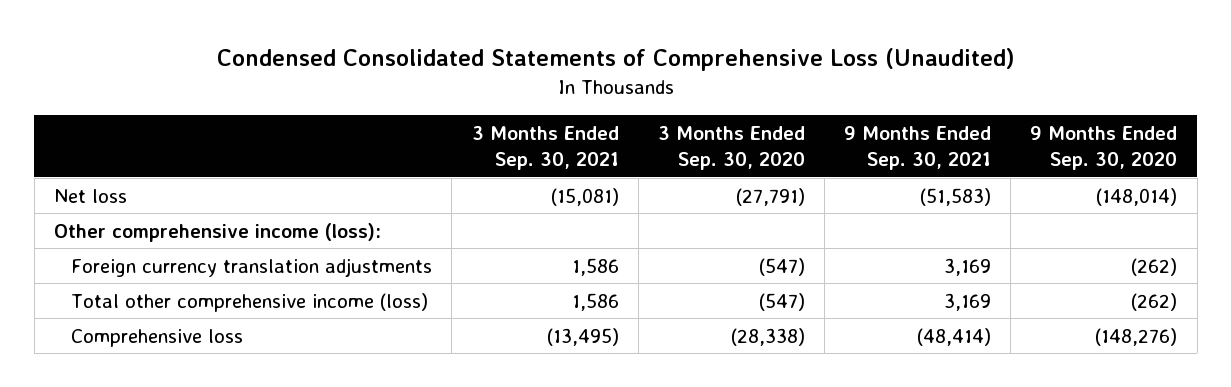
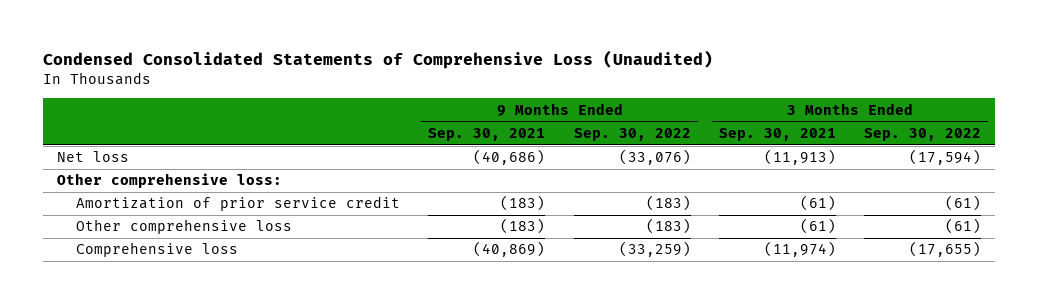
[657,125,805,171] 3 Months Ended Sep. 30, 2020 -> none
[1030,125,1178,171] 9 Months Ended Sep. 30, 2020 -> none
none -> [573,127,691,141] Sep. 30, 2022
none -> [864,127,982,141] Sep. 30, 2022
[71,257,433,277] Foreign currency translation adjustments -> none
[550,187,619,206] (15,081) -> [763,149,836,166] (11,913)
[920,187,992,206] (51,583) -> [473,149,546,166] (40,686)
[53,222,381,242] Other comprehensive income (loss): -> [57,173,283,189] Other comprehensive loss:
none -> [76,196,401,212] Amortization of prior service credit
[71,292,429,312] Total other comprehensive income (loss) -> [76,219,293,235] Other comprehensive loss
[571,292,619,311] 1,586 -> [799,218,836,235] (61)
[944,292,992,311] 3,169 -> [500,218,546,235] (183)
[546,327,619,346] (13,495) -> [763,241,836,258] (11,974)
[917,327,992,346] (48,414) -> [473,241,546,258] (40,869)

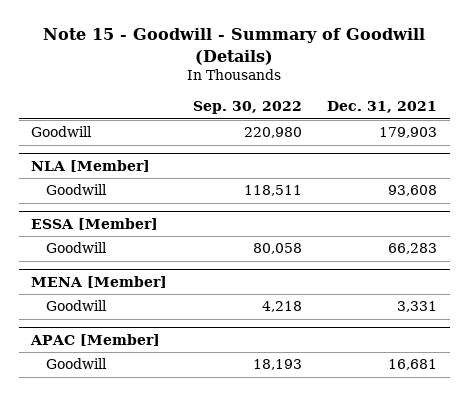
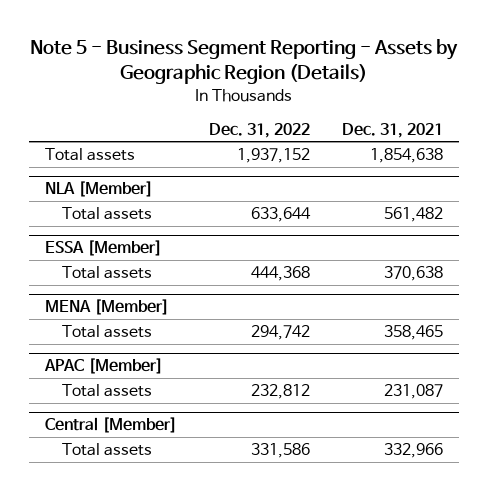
[43,28,426,65] Note 15 - Goodwill - Summary of Goodwill (Details) -> [30,39,459,85] Note 5 - Business Segment Reporting - Assets by Geographic Region (Details)
[192,101,302,115] Sep. 30, 2022 -> none
none -> [209,122,311,138] Dec. 31, 2022
[31,126,93,138] Goodwill -> none
none -> [45,148,136,162] Total assets
[46,184,108,196] Goodwill -> none
none -> [61,207,152,221] Total assets
[46,242,108,254] Goodwill -> none
none -> [61,266,152,280] Total assets
[46,300,108,312] Goodwill -> none
none -> [61,325,152,339] Total assets
[46,358,108,370] Goodwill -> none
none -> [61,384,152,398] Total assets
none -> [45,417,178,434] Central [Member]
none -> [61,443,152,457] Total assets

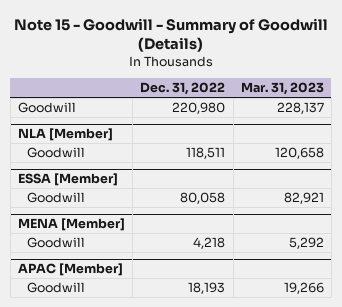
[30,39,459,85] Note 5 - Business Segment Reporting - Assets by Geographic Region (Details) -> [13,17,328,53] Note 15 - Goodwill - Summary of Goodwill (Details)
[341,122,443,138] Dec. 31, 2021 -> none
none -> [240,82,324,96] Mar. 31, 2023
[45,148,136,162] Total assets -> none
none -> [17,101,76,113] Goodwill
[61,207,152,221] Total assets -> none
none -> [27,146,86,158] Goodwill
[61,266,152,280] Total assets -> none
none -> [27,191,86,203] Goodwill
[61,325,152,339] Total assets -> none
none -> [27,236,86,248] Goodwill
[61,384,152,398] Total assets -> none
[45,417,178,434] Central [Member] -> none
[61,443,152,457] Total assets -> none
none -> [27,281,86,293] Goodwill

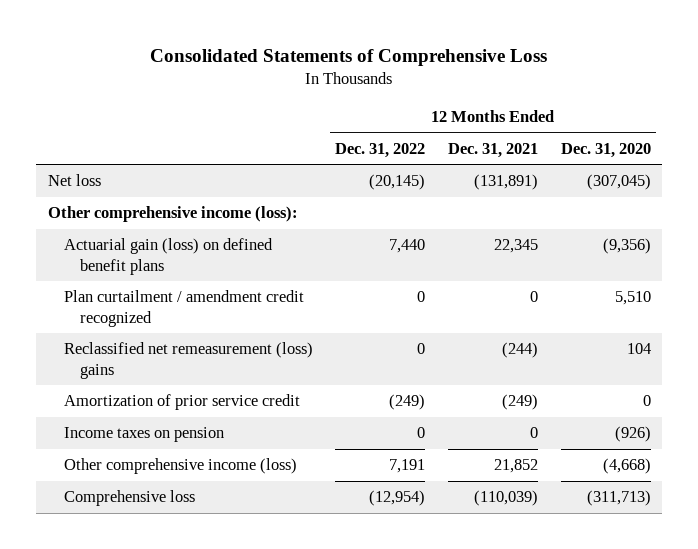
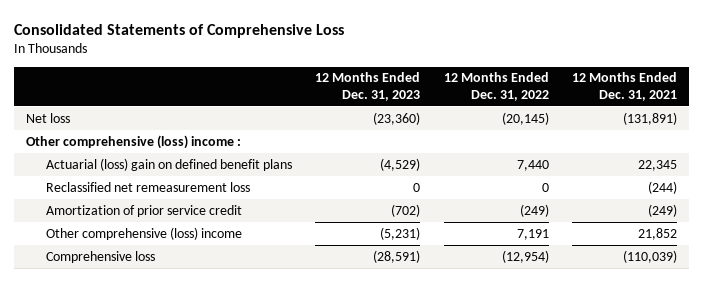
[560,142,651,158] Dec. 31, 2020 -> none
none -> [315,72,421,101] 12 Months Ended Dec. 31, 2023
[63,290,304,327] Plan curtailment / amendment credit recognized -> none
[47,206,298,223] Other comprehensive income (loss): -> [26,134,242,149] Other comprehensive (loss) income :
[63,238,273,275] Actuarial gain (loss) on defined benefit plans -> [45,157,292,171] Actuarial (loss) gain on defined benefit plans
[63,342,313,379] Reclassified net remeasurement (loss) gains -> [45,181,250,192] Reclassified net remeasurement loss
[63,427,224,443] Income taxes on pension -> none
[63,458,297,475] Other comprehensive income (loss) -> [45,226,242,240] Other comprehensive (loss) income

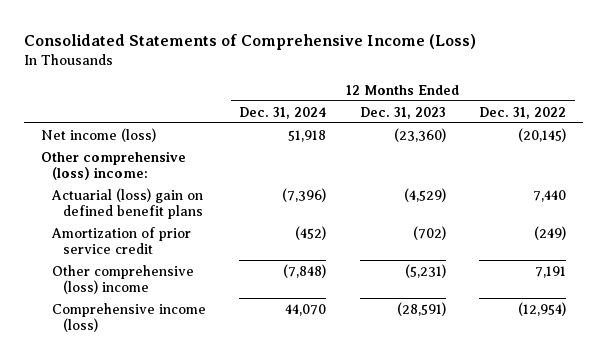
[14,24,345,39] Consolidated Statements of Comprehensive Loss -> [24,33,477,50] Consolidated Statements of Comprehensive Income (Loss)
[572,72,678,101] 12 Months Ended Dec. 31, 2021 -> none
none -> [239,106,327,119] Dec. 31, 2024
[26,112,71,123] Net loss -> [40,127,156,142] Net income (loss)
[26,134,242,149] Other comprehensive (loss) income : -> [40,150,186,181] Other comprehensive (loss) income:
[45,181,250,192] Reclassified net remeasurement loss -> none
[45,250,155,263] Comprehensive loss -> [51,302,206,333] Comprehensive income (loss)

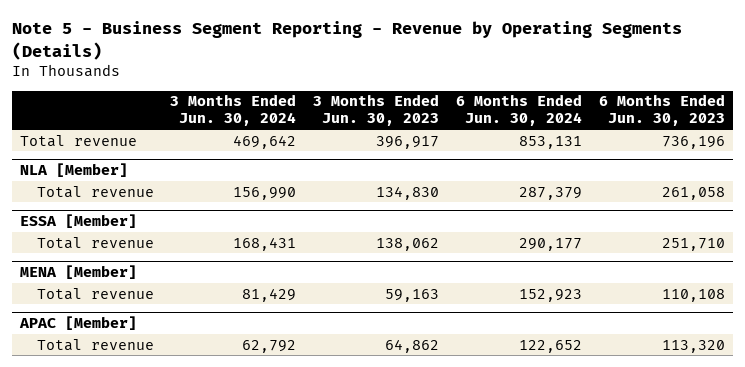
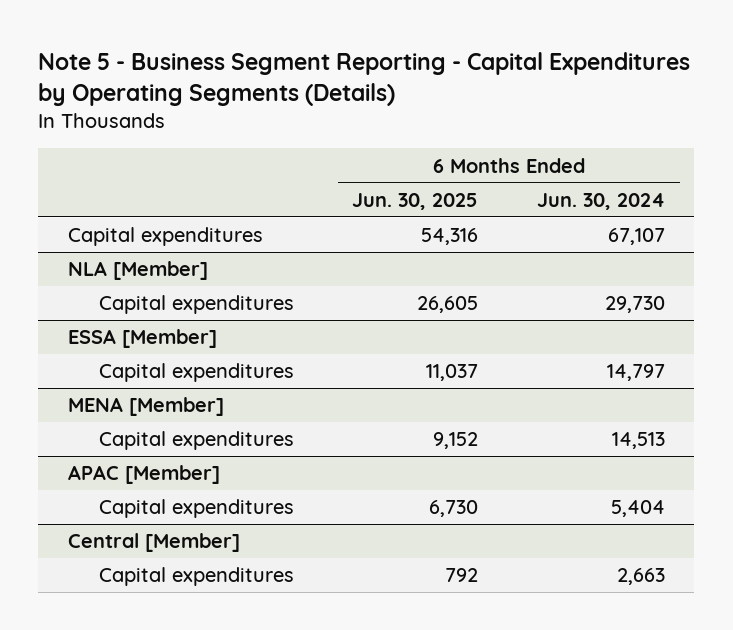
[11,21,682,60] Note 5 - Business Segment Reporting - Revenue by Operating Segments (Details) -> [38,51,691,106] Note 5 - Business Segment Reporting - Capital Expenditures by Operating Segments (Details)
[170,94,297,127] 3 Months Ended Jun. 30, 2024 -> none
[313,94,440,127] 3 Months Ended Jun. 30, 2023 -> none
[598,94,725,127] 6 Months Ended Jun. 30, 2023 -> none
none -> [352,192,479,210] Jun. 30, 2025
[20,134,138,147] Total revenue -> none
none -> [67,227,263,247] Capital expenditures
[36,185,154,198] Total revenue -> none
none -> [99,295,295,315] Capital expenditures
[36,236,154,249] Total revenue -> none
none -> [99,363,295,383] Capital expenditures
[36,287,154,300] Total revenue -> none
none -> [99,431,295,451] Capital expenditures
[36,338,154,351] Total revenue -> none
none -> [99,499,295,519] Capital expenditures
none -> [67,533,240,553] Central [Member]
none -> [99,567,295,587] Capital expenditures

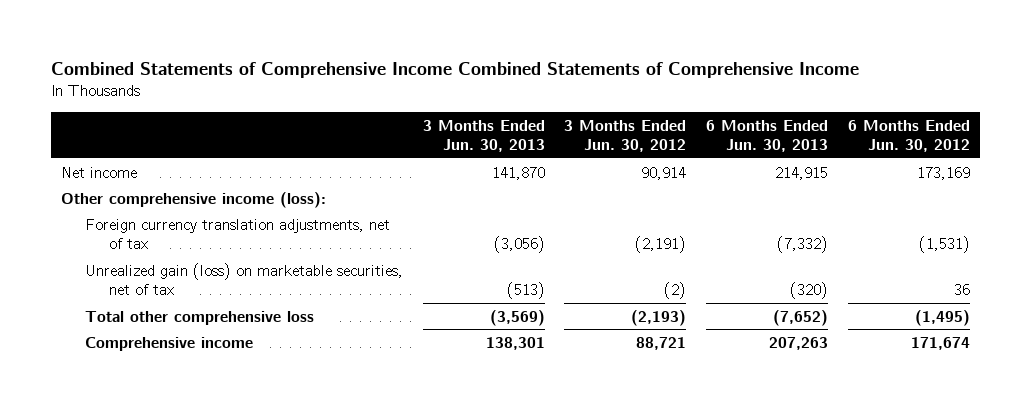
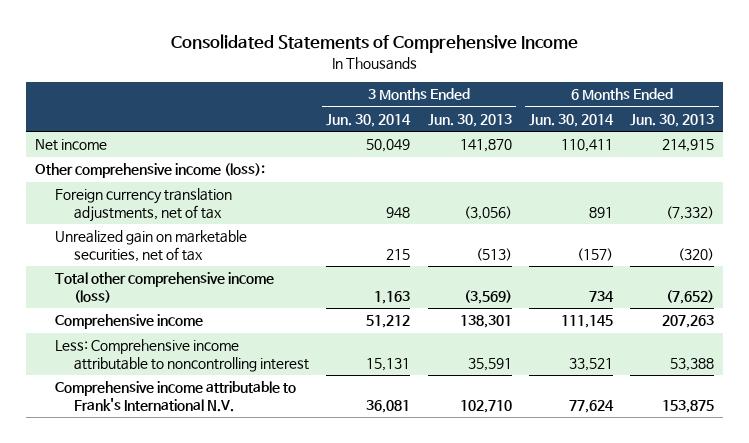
[50,62,859,79] Combined Statements of Comprehensive Income Combined Statements of Comprehensive Income -> [170,34,578,54] Consolidated Statements of Comprehensive Income
[564,119,687,153] 3 Months Ended Jun. 30, 2012 -> none
[847,119,970,153] 6 Months Ended Jun. 30, 2012 -> none
none -> [326,113,412,127] Jun. 30, 2014
none -> [528,113,614,127] Jun. 30, 2014
[84,262,403,295] Unrealized gain (loss) on marketable securities, net of tax -> [54,230,247,263] Unrealized gain on marketable securities, net of tax
[84,310,314,325] Total other comprehensive loss -> [54,272,274,304] Total other comprehensive income (loss)
none -> [54,339,309,373] Less: Comprehensive income attributable to noncontrolling interest
none -> [54,381,296,413] Comprehensive income attributable to Frank's International N.V.

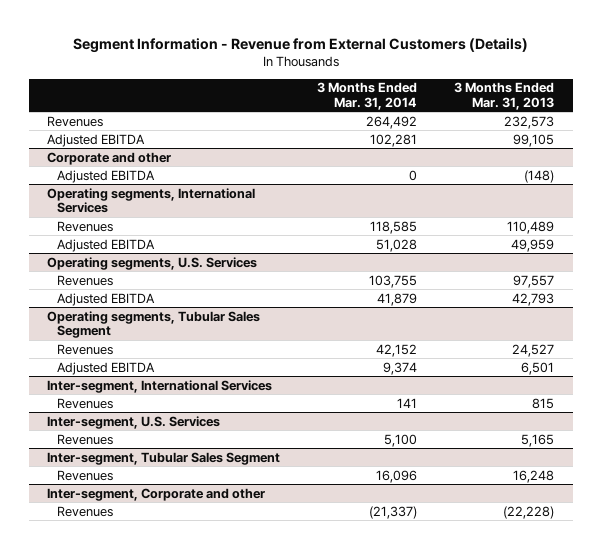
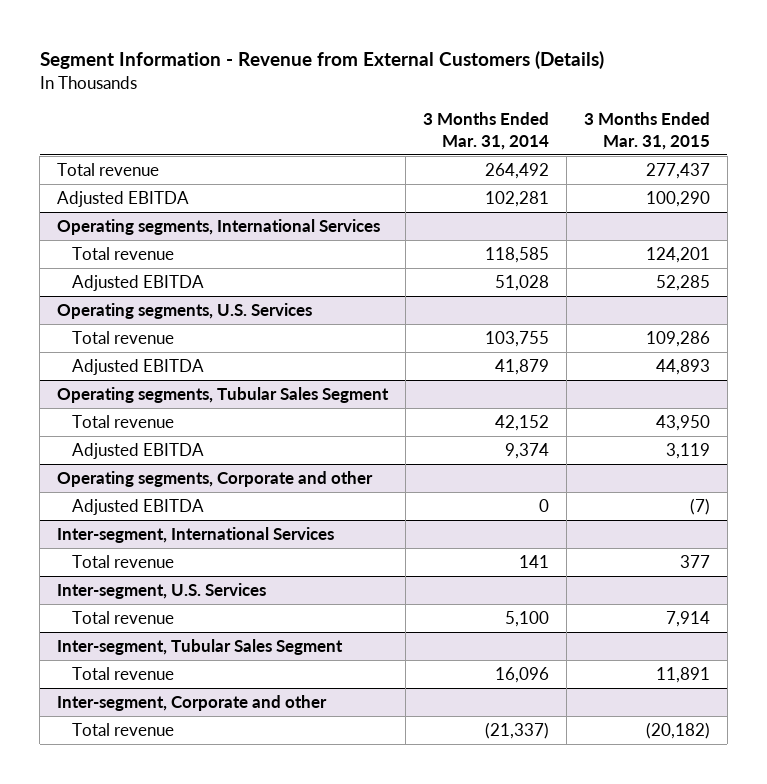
[454,82,555,110] 3 Months Ended Mar. 31, 2013 -> none
none -> [583,112,710,150] 3 Months Ended Mar. 31, 2015
[47,115,104,127] Revenues -> [57,162,160,176] Total revenue
[47,151,172,165] Corporate and other -> none
[57,169,156,183] Adjusted EBITDA -> none
[57,220,114,232] Revenues -> [71,246,174,260] Total revenue
[57,274,114,286] Revenues -> [71,330,174,344] Total revenue
[57,343,114,355] Revenues -> [71,414,174,428] Total revenue
none -> [57,470,374,487] Operating segments, Corporate and other
none -> [71,498,204,515] Adjusted EBITDA
[57,397,114,409] Revenues -> [71,554,174,568] Total revenue
[57,433,114,445] Revenues -> [71,610,174,624] Total revenue
[57,469,114,481] Revenues -> [71,666,174,680] Total revenue
[57,505,114,517] Revenues -> [71,722,174,736] Total revenue

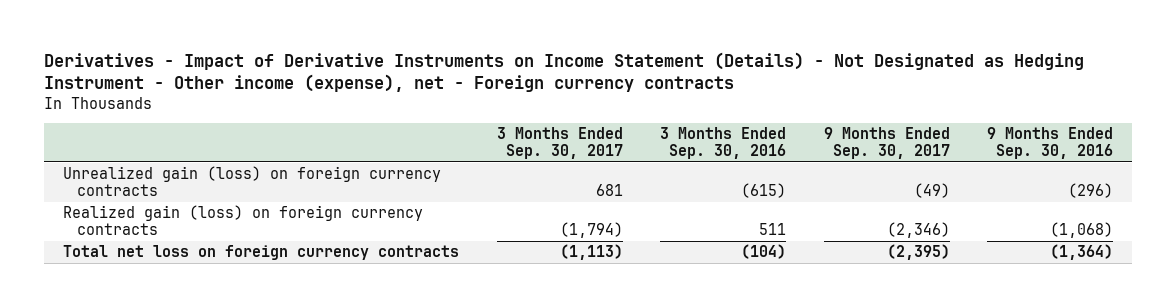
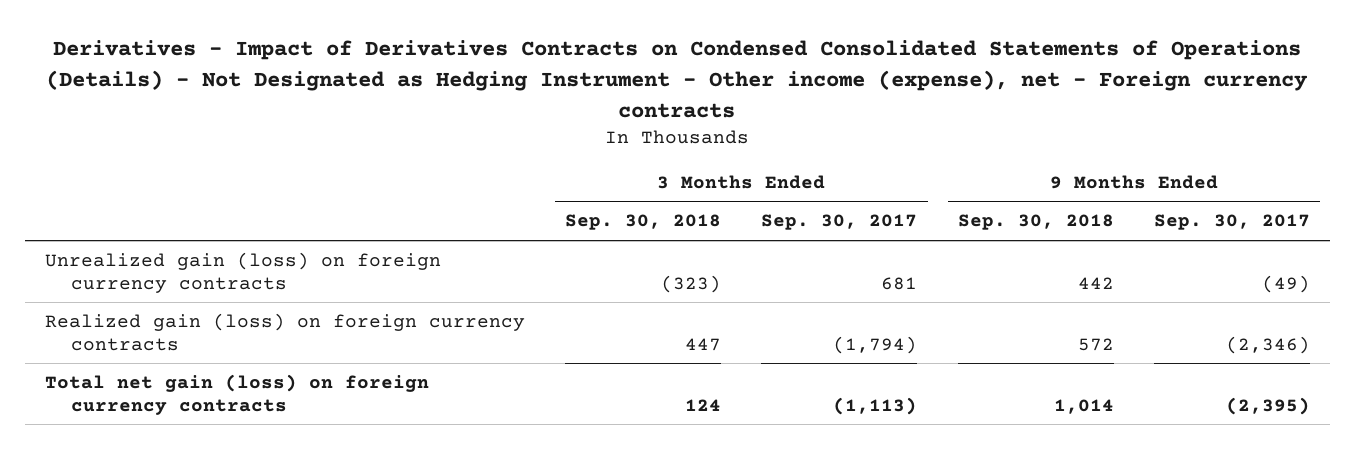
[44,51,1085,93] Derivatives - Impact of Derivative Instruments on Income Statement (Details) - Not Designated as Hedging Instrument - Other income (expense), net - Foreign currency contracts -> [46,40,1309,118] Derivatives - Impact of Derivatives Contracts on Condensed Consolidated Statements of Operations (Details) - Not Designated as Hedging Instrument - Other income (expense), net - Foreign currency contracts
[660,127,787,160] 3 Months Ended Sep. 30, 2016 -> none
[987,127,1114,160] 9 Months Ended Sep. 30, 2016 -> none
none -> [565,214,722,231] Sep. 30, 2018
none -> [957,214,1114,231] Sep. 30, 2018
[63,245,460,261] Total net loss on foreign currency contracts -> [45,373,430,415] Total net gain (loss) on foreign currency contracts

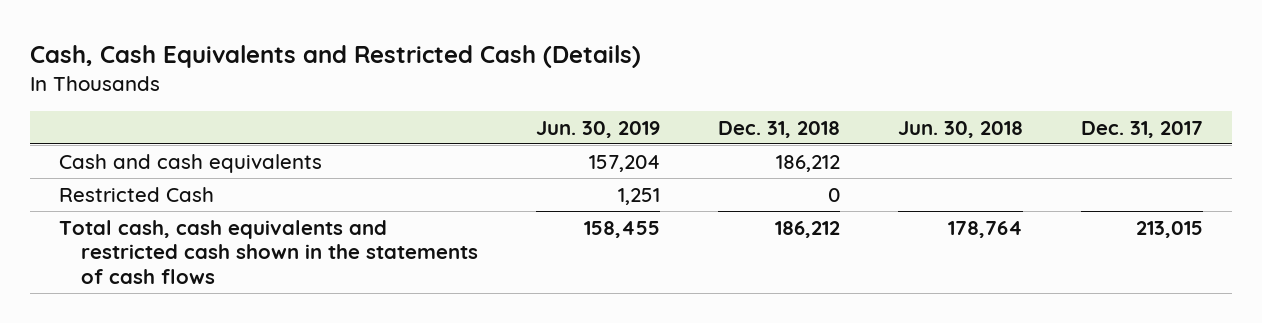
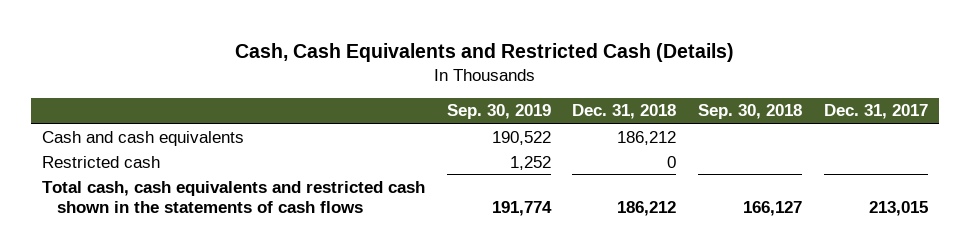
[536,121,661,139] Jun. 30, 2019 -> none
[897,121,1023,139] Jun. 30, 2018 -> none
none -> [446,104,551,120] Sep. 30, 2019
none -> [698,104,803,120] Sep. 30, 2018
[59,186,215,202] Restricted Cash -> [42,155,161,168] Restricted cash

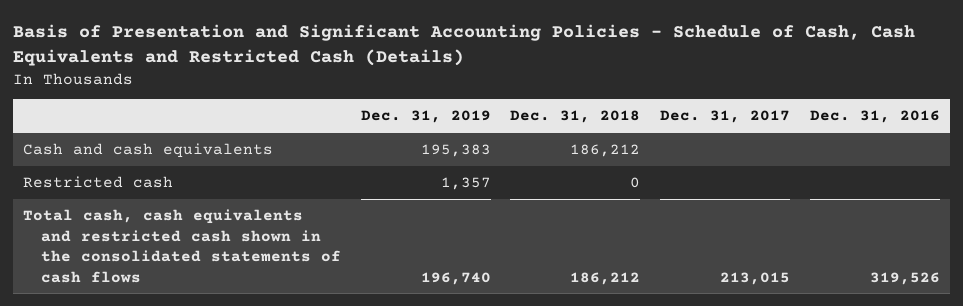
[234,42,734,62] Cash, Cash Equivalents and Restricted Cash (Details) -> [12,24,915,67] Basis of Presentation and Significant Accounting Policies - Schedule of Cash, Cash Equivalents and Restricted Cash (Details)
[446,104,551,120] Sep. 30, 2019 -> none
[698,104,803,120] Sep. 30, 2018 -> none
none -> [360,110,491,124] Dec. 31, 2019
none -> [809,110,940,124] Dec. 31, 2016
[42,180,426,214] Total cash, cash equivalents and restricted cash shown in the statements of cash flows -> [22,208,341,283] Total cash, cash equivalents and restricted cash shown in the consolidated statements of cash flows

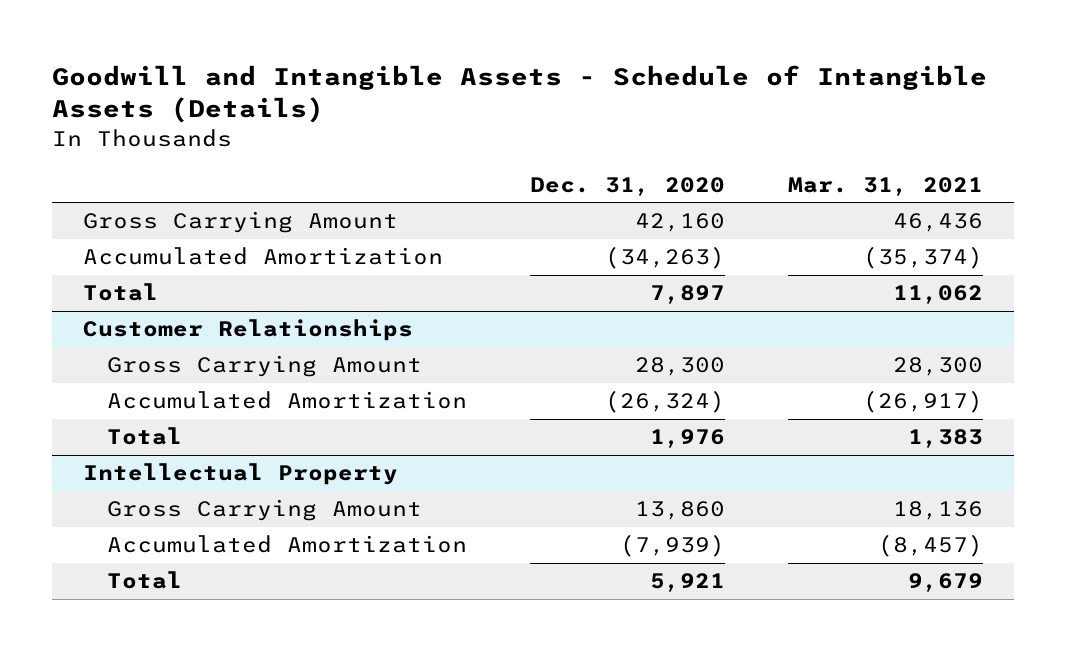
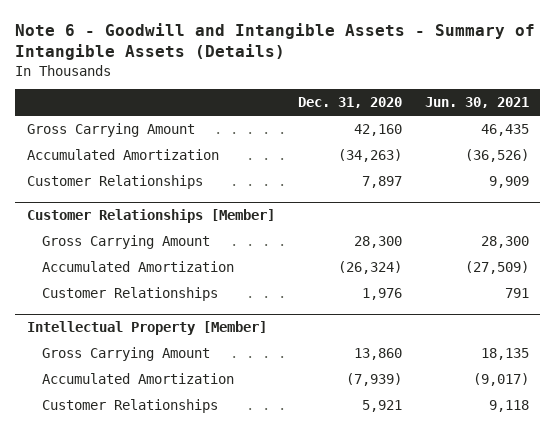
[51,64,987,124] Goodwill and Intangible Assets - Schedule of Intangible Assets (Details) -> [15,23,536,61] Note 6 - Goodwill and Intangible Assets - Summary of Intangible Assets (Details)
[787,176,983,196] Mar. 31, 2021 -> none
none -> [424,97,529,109] Jun. 30, 2021
[83,283,159,302] Total -> [26,174,203,189] Customer Relationships
[83,319,414,342] Customer Relationships -> [26,208,275,223] Customer Relationships [Member]
[106,427,182,446] Total -> [41,286,218,301] Customer Relationships
[83,463,399,486] Intellectual Property -> [26,320,267,335] Intellectual Property [Member]
[106,571,182,590] Total -> [41,398,218,413] Customer Relationships

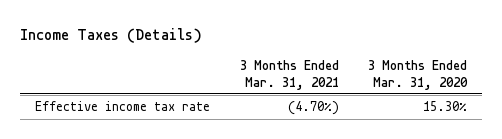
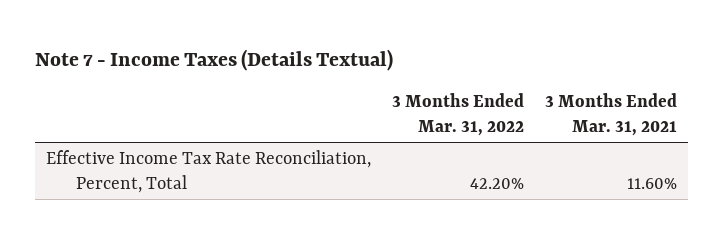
[19,28,202,44] Income Taxes (Details) -> [35,48,394,71] Note 7 - Income Taxes (Details Textual)
[368,59,469,90] 3 Months Ended Mar. 31, 2020 -> none
none -> [391,93,524,137] 3 Months Ended Mar. 31, 2022
[34,101,210,112] Effective income tax rate -> [45,150,371,194] Effective Income Tax Rate Reconciliation, Percent, Total
[287,101,339,116] (4.70%) -> [627,178,678,190] 11.60%

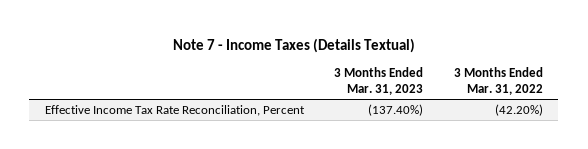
[545,93,678,137] 3 Months Ended Mar. 31, 2021 -> none
none -> [334,67,424,96] 3 Months Ended Mar. 31, 2023
[45,150,371,194] Effective Income Tax Rate Reconciliation, Percent, Total -> [44,105,305,117] Effective Income Tax Rate Reconciliation, Percent
[469,178,524,190] 42.20% -> [495,104,544,117] (42.20%)

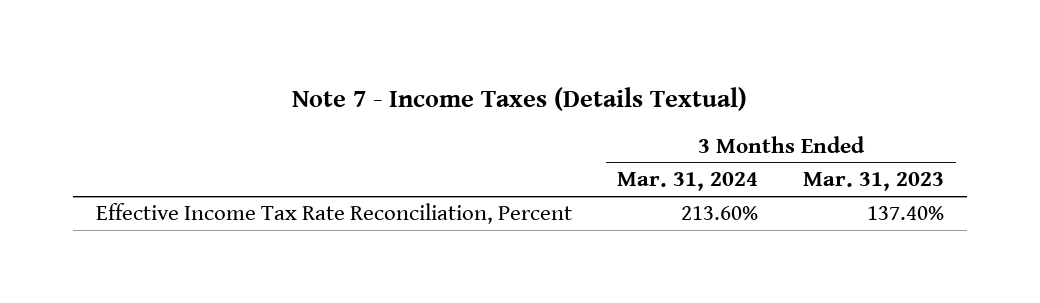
[454,67,544,96] 3 Months Ended Mar. 31, 2022 -> none
none -> [616,172,758,192] Mar. 31, 2024
[368,104,424,117] (137.40%) -> [867,206,945,221] 137.40%

